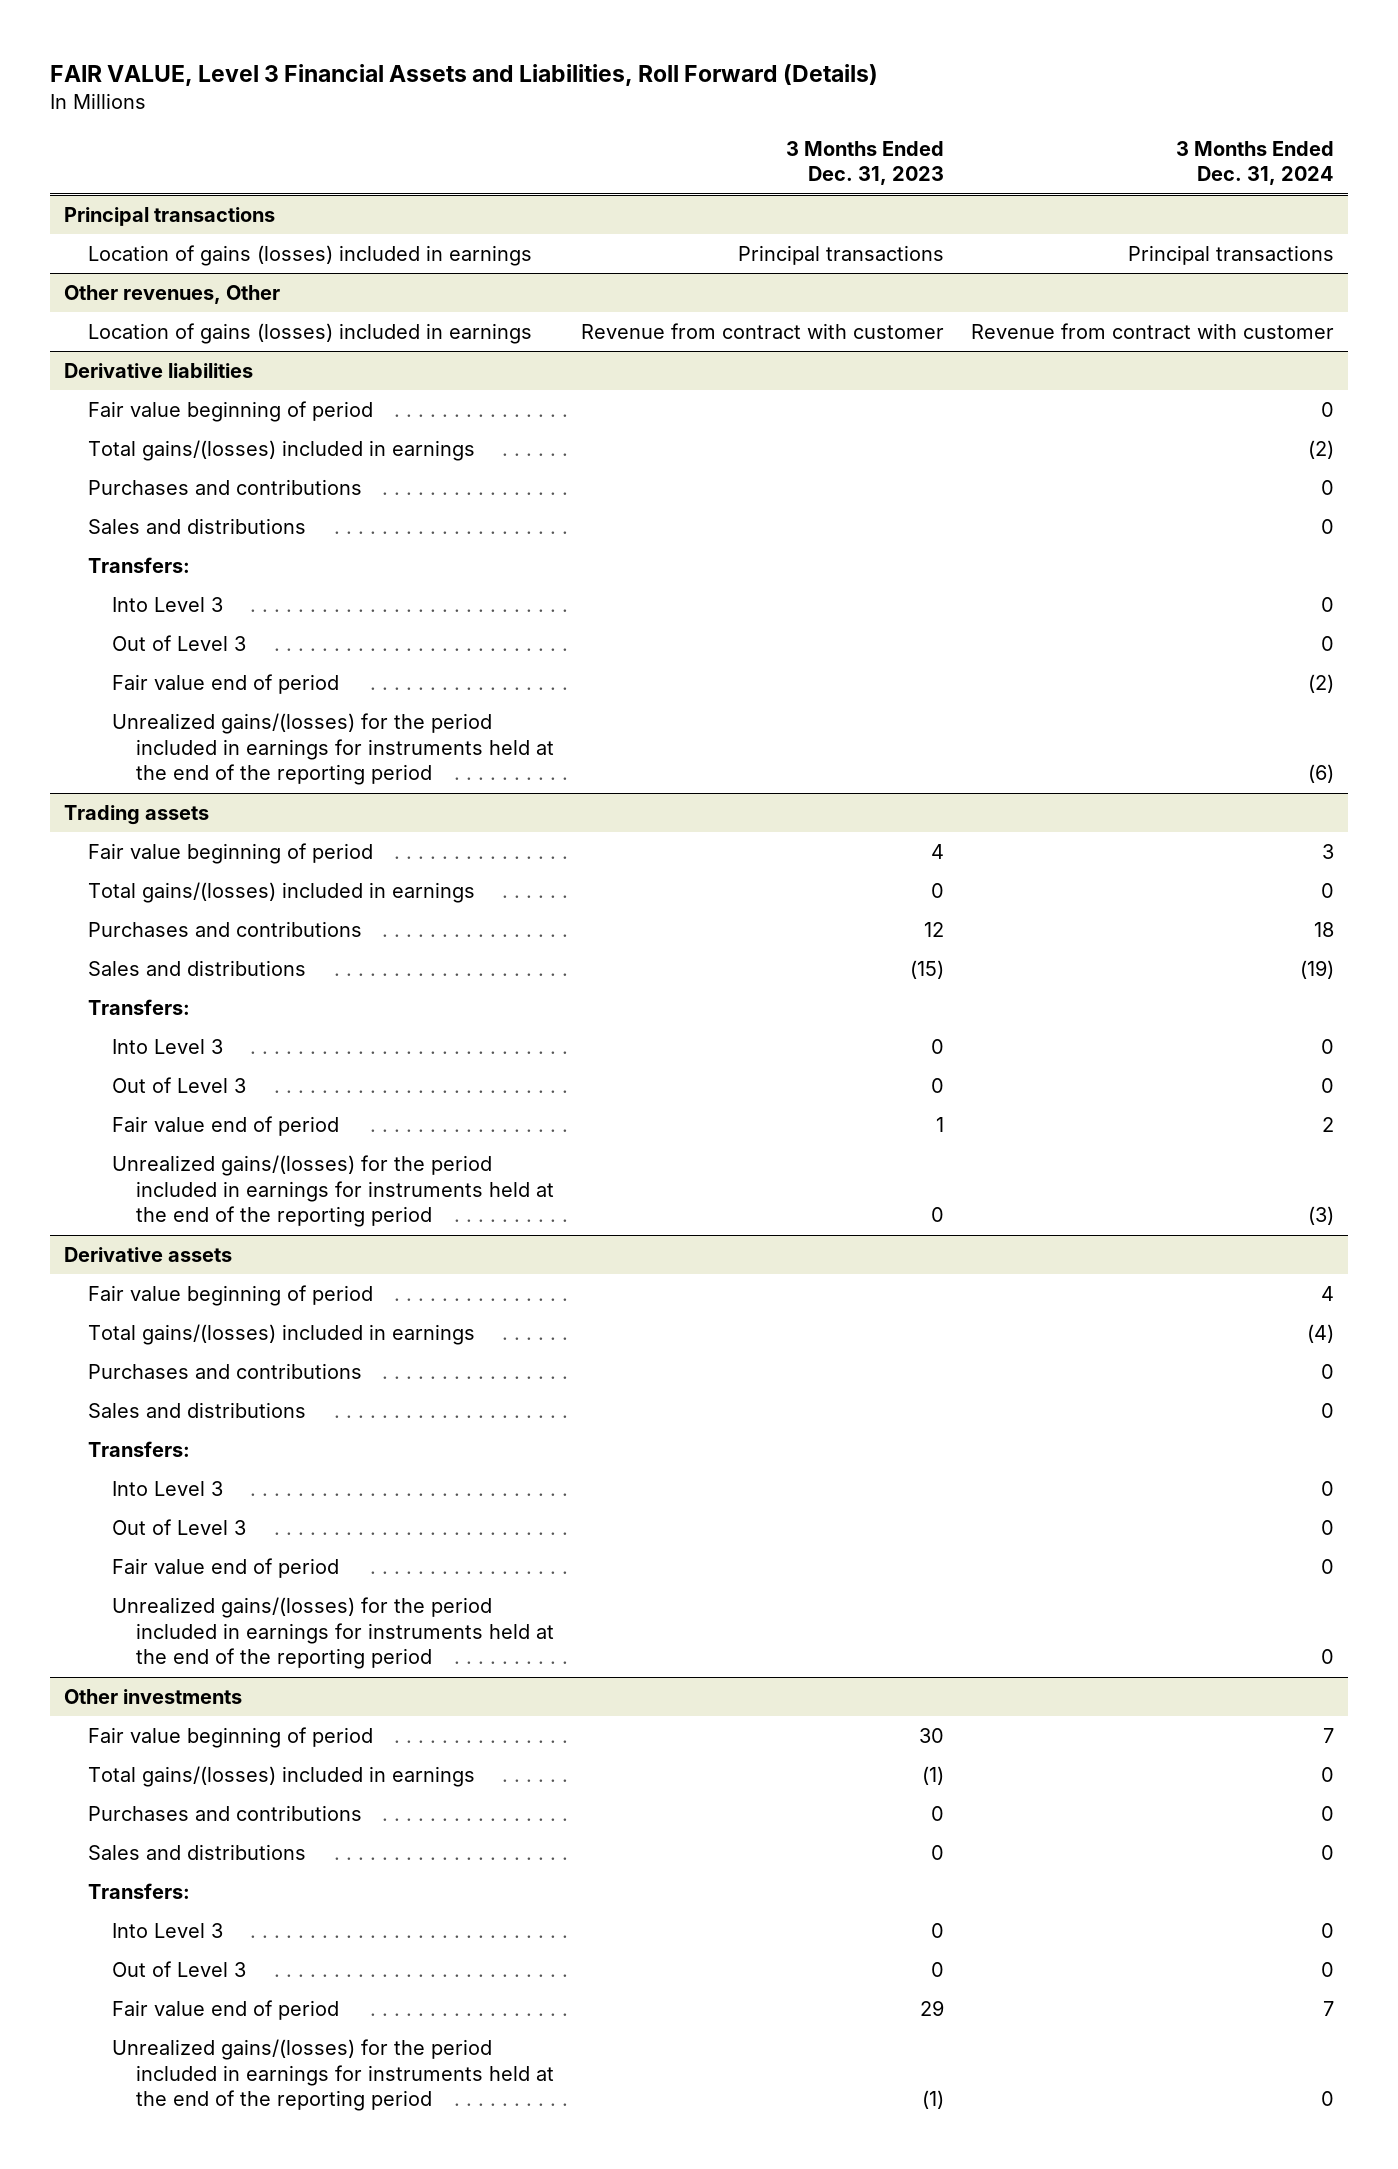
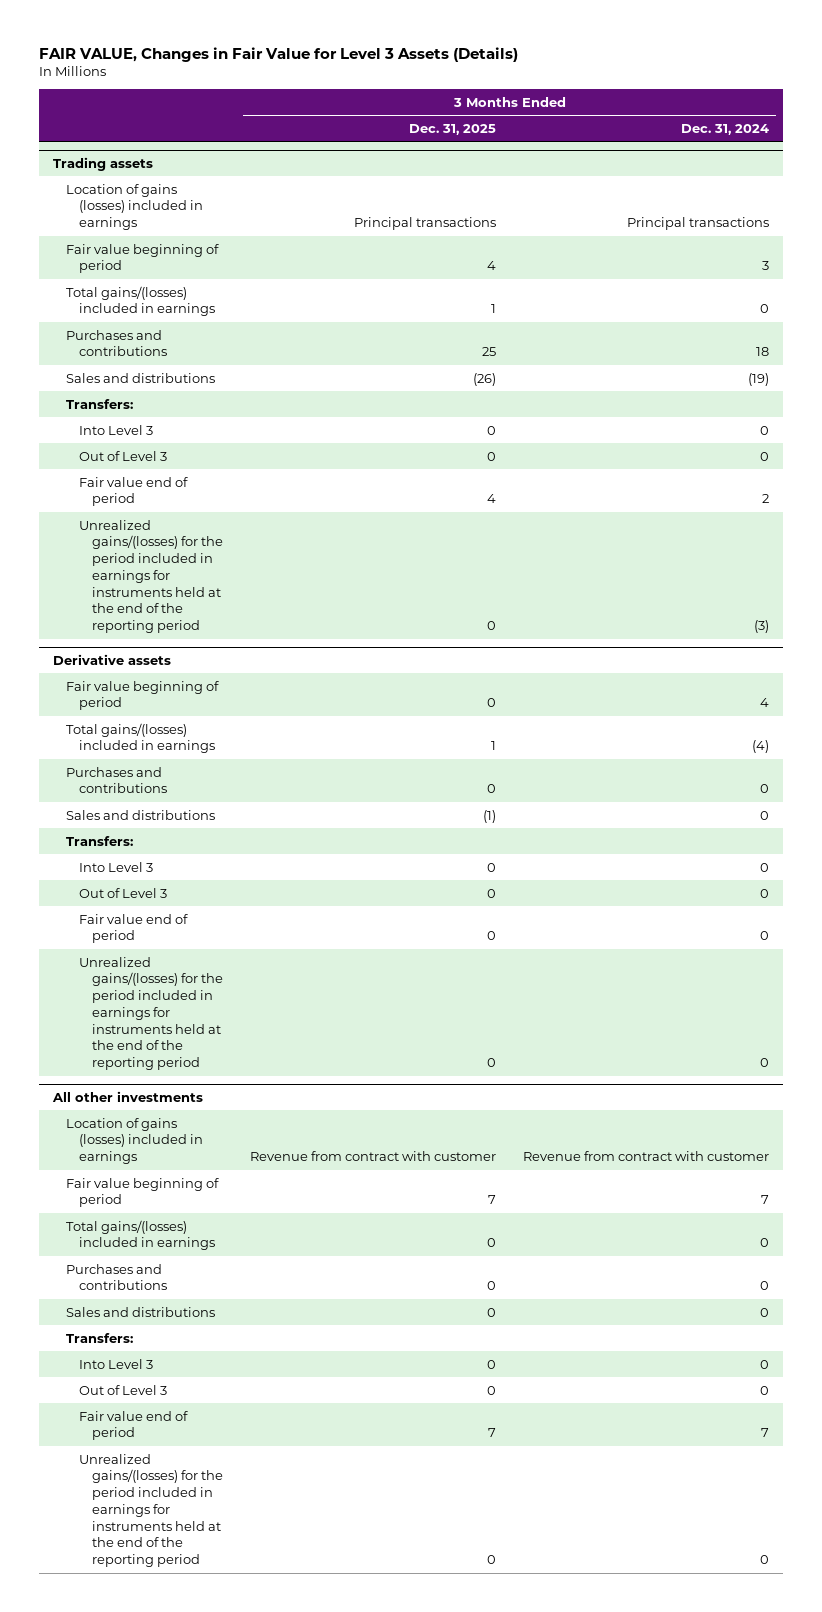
[50,63,879,86] FAIR VALUE, Level 3 Financial Assets and Liabilities, Roll Forward (Details) -> [38,47,518,63] FAIR VALUE, Changes in Fair Value for Level 3 Assets (Details)
[786,140,945,186] 3 Months Ended Dec. 31, 2023 -> none
none -> [408,123,496,135] Dec. 31, 2025
[64,206,276,226] Principal transactions -> none
[88,244,533,266] Location of gains (losses) included in earnings -> none
[64,284,281,304] Other revenues, Other -> none
[88,322,533,344] Location of gains (losses) included in earnings -> none
[64,362,254,378] Derivative liabilities -> none
[88,400,374,422] Fair value beginning of period -> none
[88,439,476,461] Total gains/(losses) included in earnings -> none
[88,478,363,495] Purchases and contributions -> none
[88,517,307,534] Sales and distributions -> none
[88,556,191,573] Transfers: -> none
[112,596,224,612] Into Level 3 -> none
[112,634,247,651] Out of Level 3 -> none
[112,673,340,694] Fair value end of period -> none
[112,712,555,786] Unrealized gains/(losses) for the period included in earnings for instruments held at the end of the reporting period -> none
none -> [65,183,203,231] Location of gains (losses) included in earnings
[64,1688,243,1704] Other investments -> [51,1090,203,1102] All other investments
none -> [65,1117,203,1165] Location of gains (losses) included in earnings

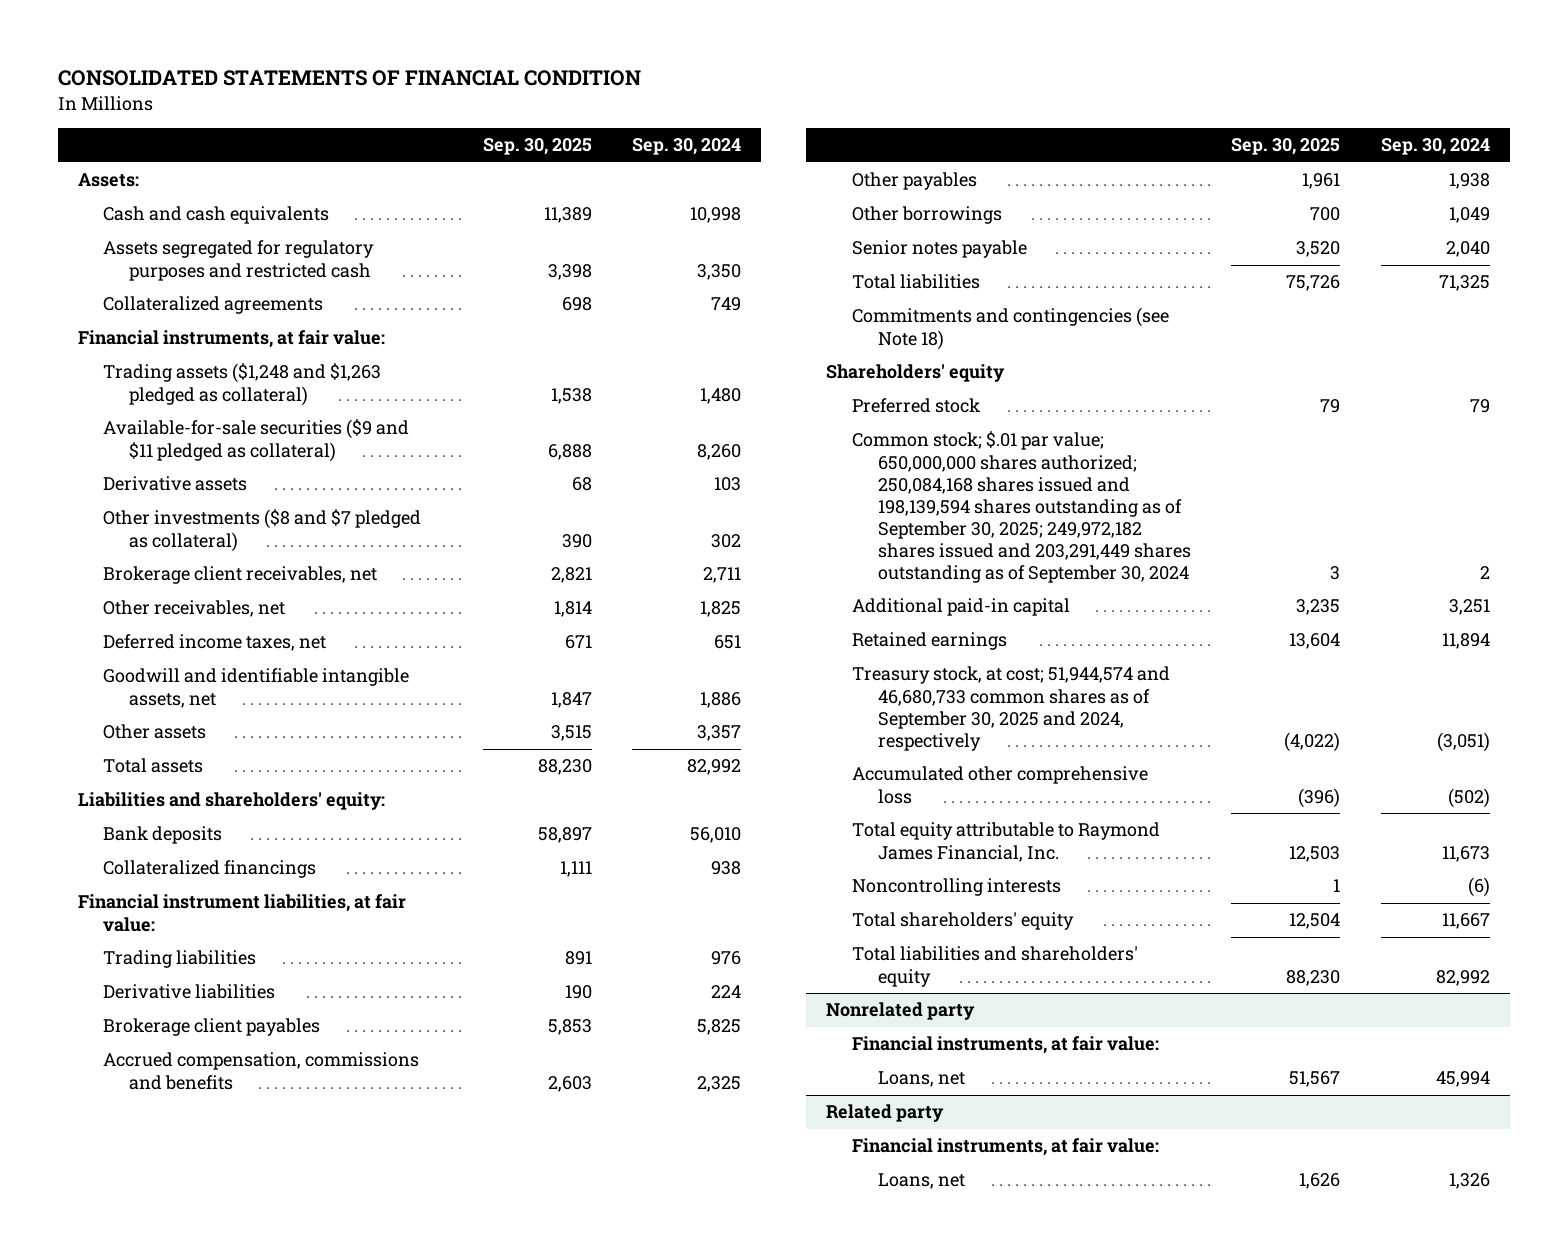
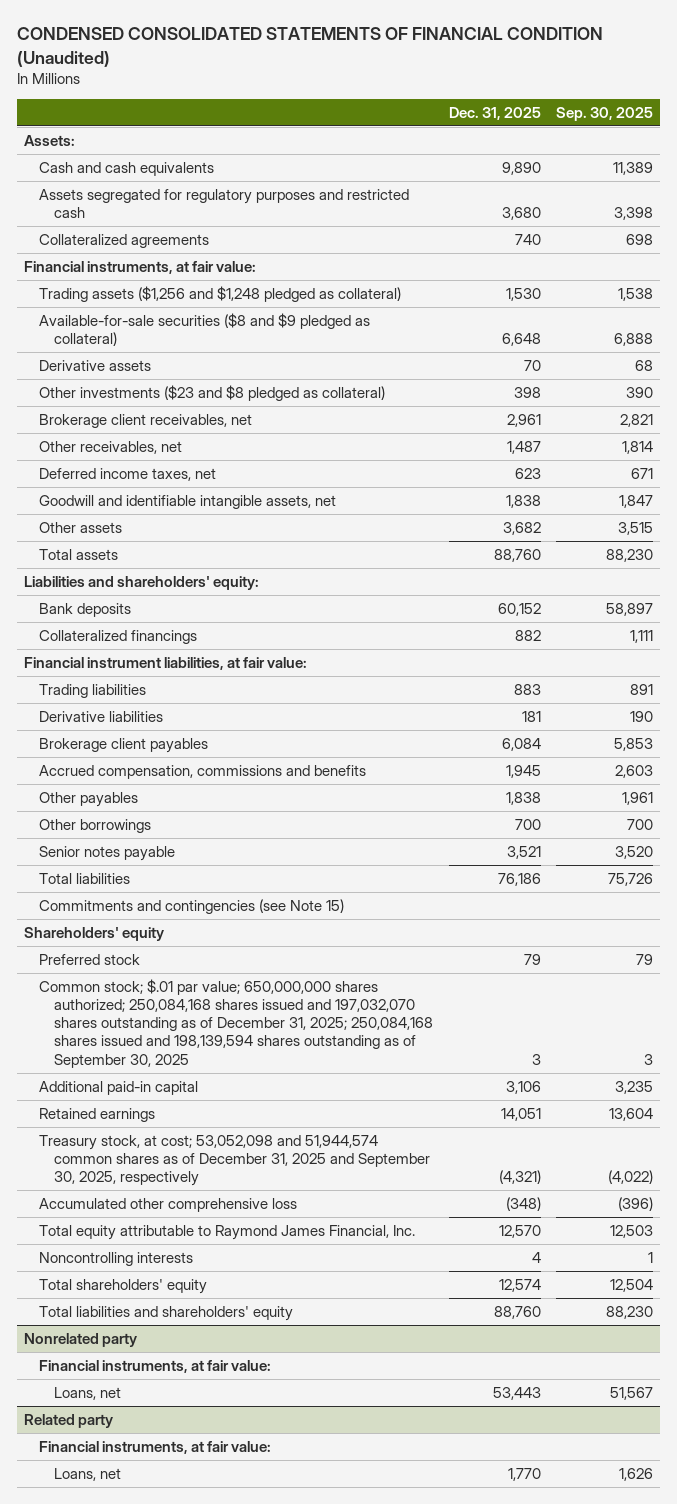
[57,70,641,87] CONSOLIDATED STATEMENTS OF FINANCIAL CONDITION -> [16,27,603,67] CONDENSED CONSOLIDATED STATEMENTS OF FINANCIAL CONDITION (Unaudited)
[632,137,742,155] Sep. 30, 2024 -> none
none -> [448,106,541,120] Dec. 31, 2025
[103,363,382,406] Trading assets ($1,248 and $1,263 pledged as collateral) -> [39,285,402,302] Trading assets ($1,256 and $1,248 pledged as collateral)
[103,419,410,462] Available-for-sale securities ($9 and $11 pledged as collateral) -> [39,312,371,347] Available-for-sale securities ($8 and $9 pledged as collateral)
[103,509,422,552] Other investments ($8 and $7 pledged as collateral) -> [39,384,386,401] Other investments ($23 and $8 pledged as collateral)
[852,307,1170,350] Commitments and contingencies (see Note 18) -> [39,898,345,914] Commitments and contingencies (see Note 15)
[852,431,1191,583] Common stock; $.01 par value; 650,000,000 shares authorized; 250,084,168 shares issued and 198,139,594 shares outstanding as of September 30, 2025; 249,972,182 shares issued and 203,291,449 shares outstanding as of September 30, 2024 -> [39,978,434,1068] Common stock; $.01 par value; 650,000,000 shares authorized; 250,084,168 shares issued and 197,032,070 shares outstanding as of December 31, 2025; 250,084,168 shares issued and 198,139,594 shares outstanding as of September 30, 2025
[852,666,1171,751] Treasury stock, at cost; 51,944,574 and 46,680,733 common shares as of September 30, 2025 and 2024, respectively -> [39,1134,431,1187] Treasury stock, at cost; 53,052,098 and 51,944,574 common shares as of December 31, 2025 and September 30, 2025, respectively

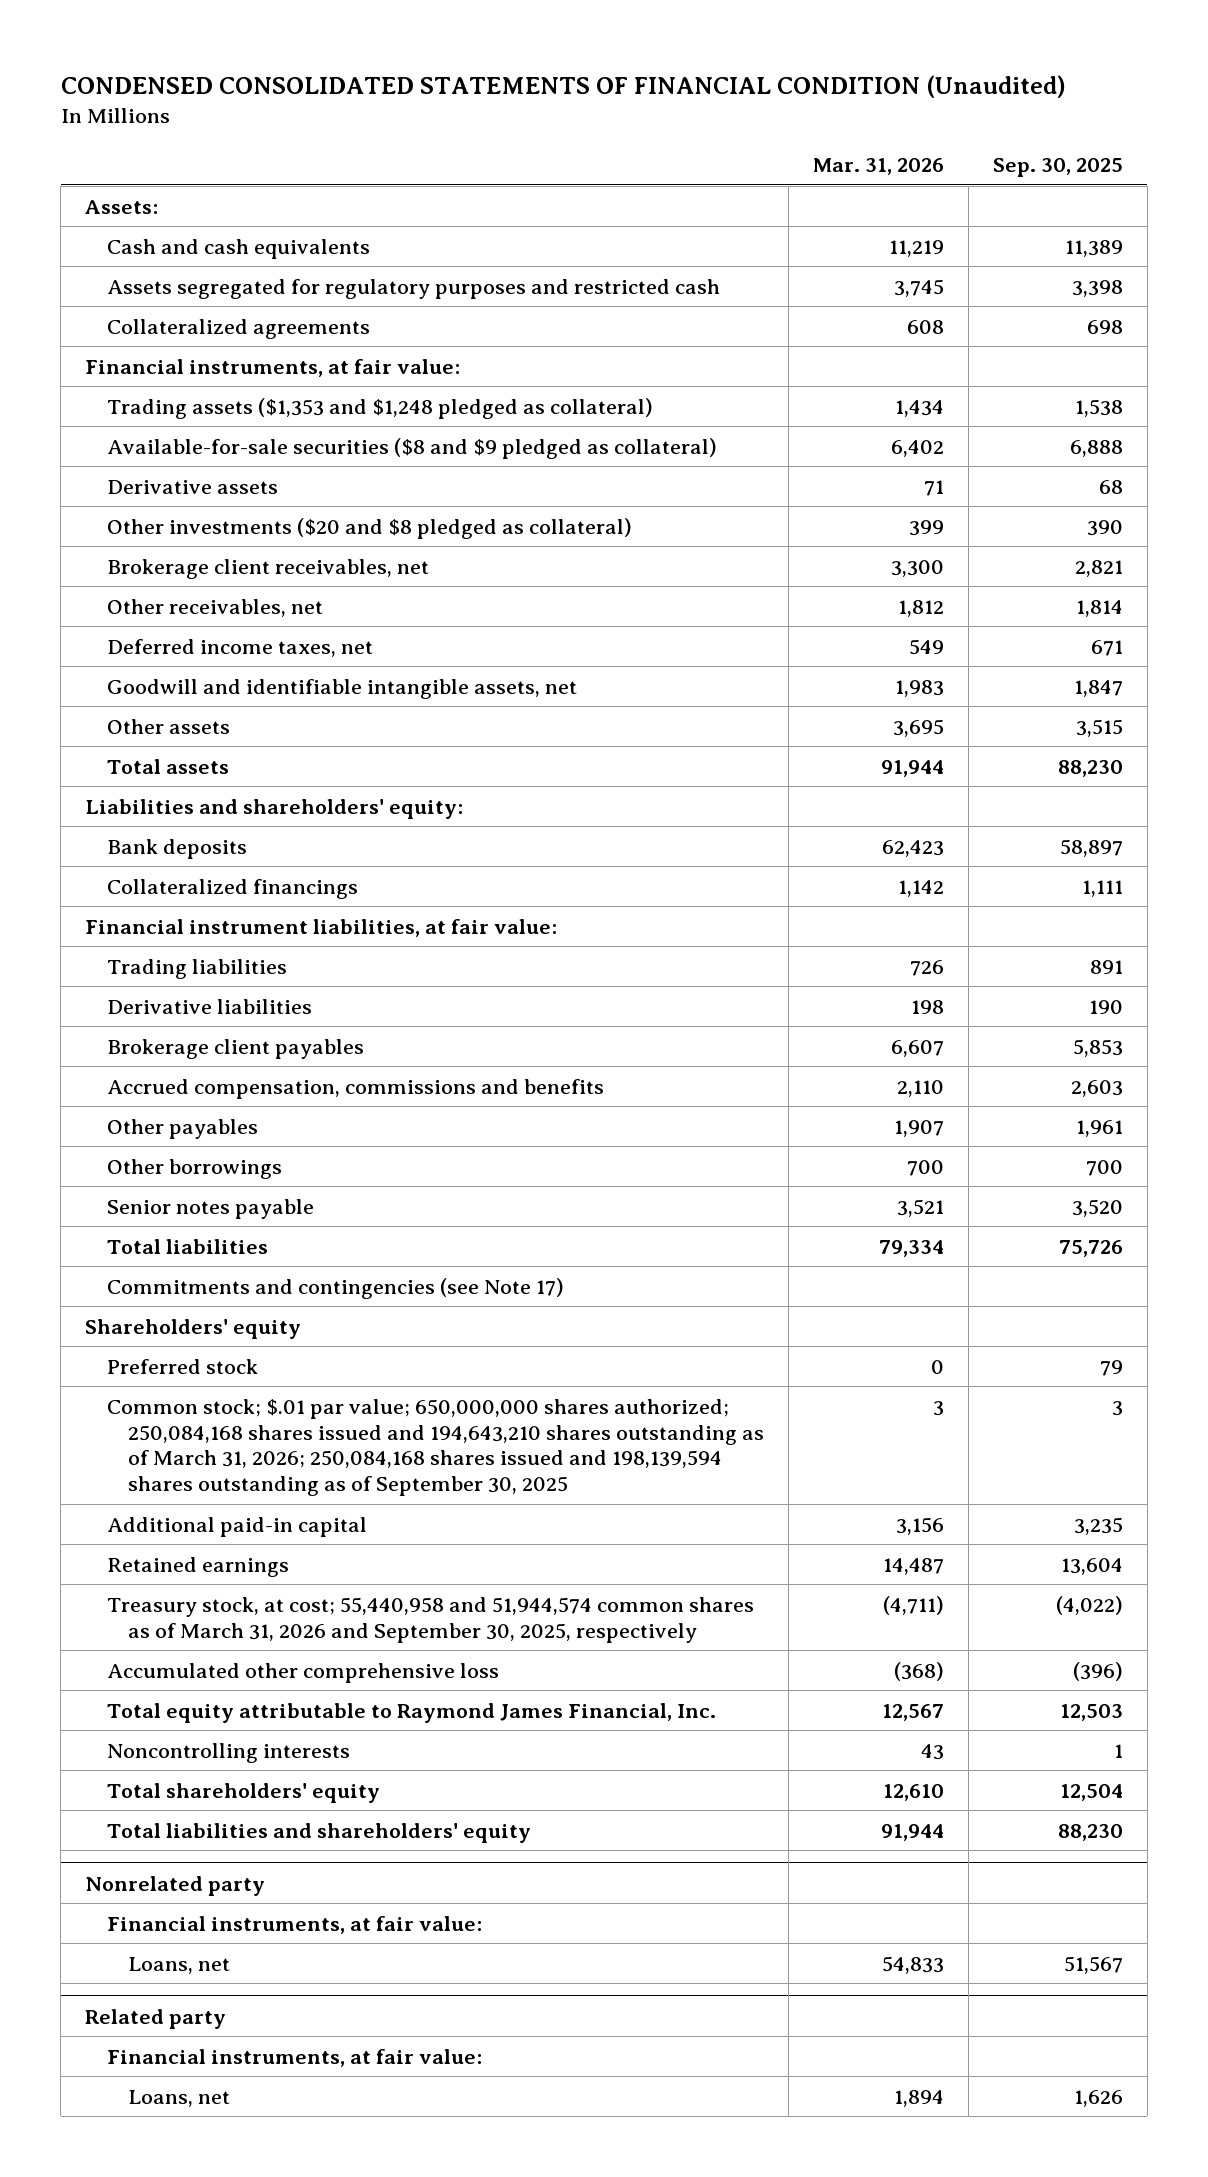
[448,106,541,120] Dec. 31, 2025 -> none
none -> [813,157,945,175] Mar. 31, 2026
[39,285,402,302] Trading assets ($1,256 and $1,248 pledged as collateral) -> [106,397,653,419] Trading assets ($1,353 and $1,248 pledged as collateral)
[39,384,386,401] Other investments ($23 and $8 pledged as collateral) -> [106,517,632,539] Other investments ($20 and $8 pledged as collateral)
[39,898,345,914] Commitments and contingencies (see Note 15) -> [106,1277,564,1299] Commitments and contingencies (see Note 17)
[39,978,434,1068] Common stock; $.01 par value; 650,000,000 shares authorized; 250,084,168 shares issued and 197,032,070 shares outstanding as of December 31, 2025; 250,084,168 shares issued and 198,139,594 shares outstanding as of September 30, 2025 -> [106,1398,765,1497] Common stock; $.01 par value; 650,000,000 shares authorized; 250,084,168 shares issued and 194,643,210 shares outstanding as of March 31, 2026; 250,084,168 shares issued and 198,139,594 shares outstanding as of September 30, 2025
[39,1134,431,1187] Treasury stock, at cost; 53,052,098 and 51,944,574 common shares as of December 31, 2025 and September 30, 2025, respectively -> [106,1596,754,1643] Treasury stock, at cost; 55,440,958 and 51,944,574 common shares as of March 31, 2026 and September 30, 2025, respectively

